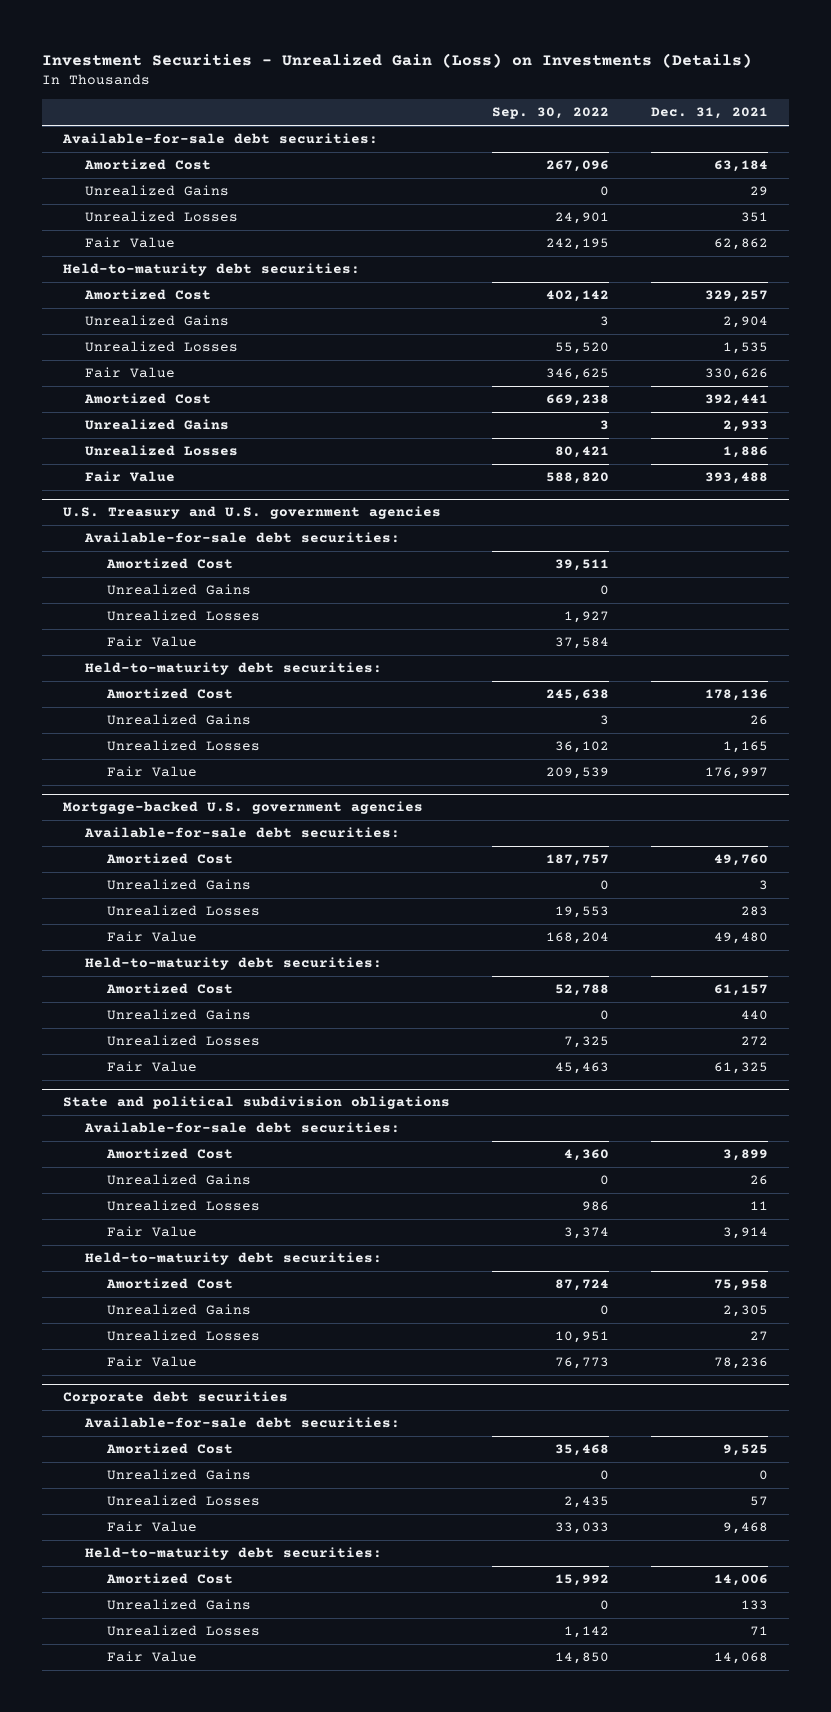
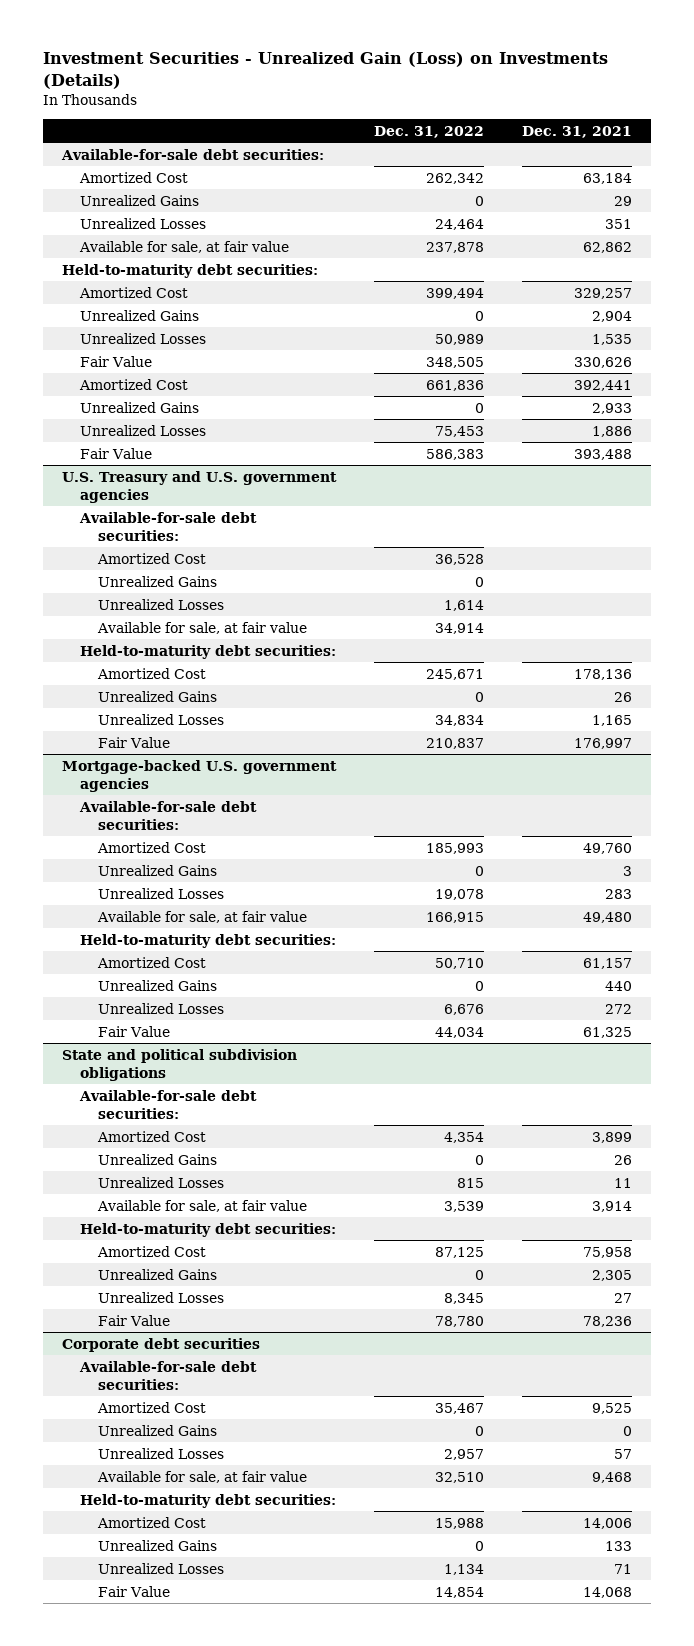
[492,107,610,120] Sep. 30, 2022 -> none
none -> [374,125,485,138] Dec. 31, 2022
[85,237,176,249] Fair Value -> [79,240,290,253] Available for sale, at fair value
[106,636,197,648] Fair Value -> [97,621,308,634] Available for sale, at fair value
[106,931,197,943] Fair Value -> [97,910,308,923] Available for sale, at fair value
[106,1226,197,1238] Fair Value -> [97,1199,308,1212] Available for sale, at fair value
[106,1521,197,1533] Fair Value -> [97,1470,308,1483] Available for sale, at fair value

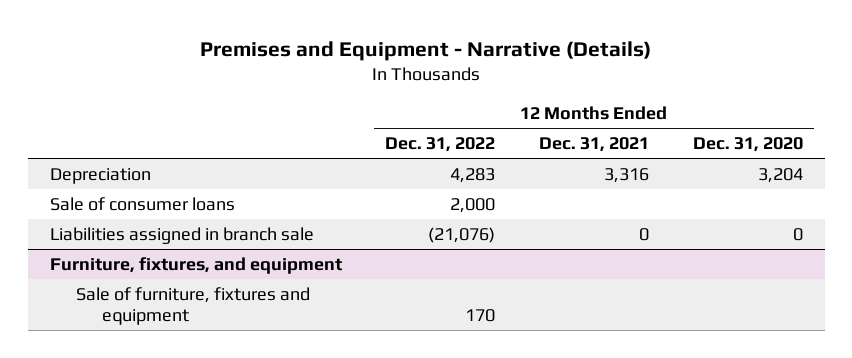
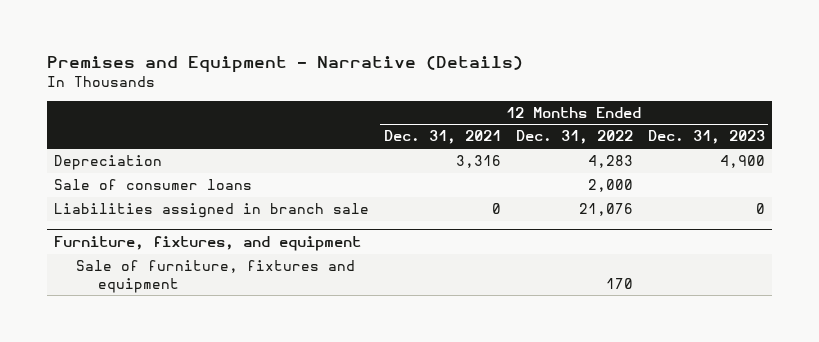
[692,137,803,153] Dec. 31, 2020 -> none
none -> [647,130,765,145] Dec. 31, 2023
[428,226,496,243] (21,076) -> [578,203,633,217] 21,076

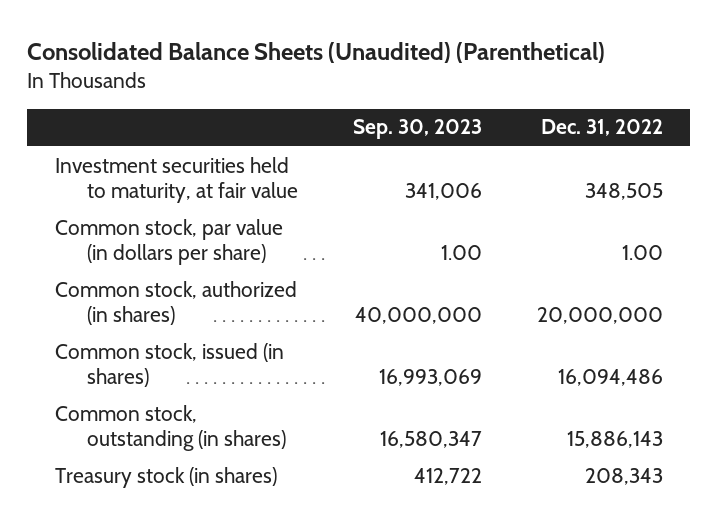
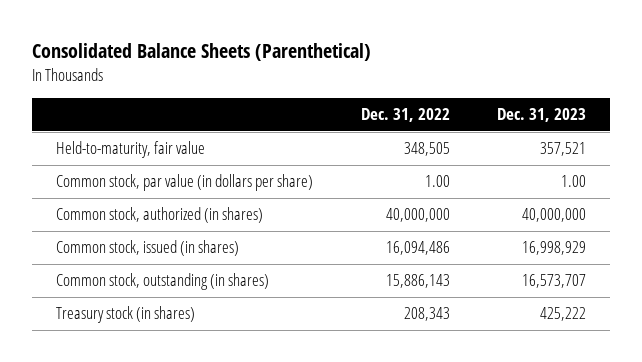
[27,41,606,63] Consolidated Balance Sheets (Unaudited) (Parenthetical) -> [32,43,372,62] Consolidated Balance Sheets (Parenthetical)
[352,119,482,140] Sep. 30, 2023 -> none
none -> [497,108,587,123] Dec. 31, 2023
[54,156,298,204] Investment securities held to maturity, at fair value -> [56,141,206,159] Held-to-maturity, fair value
[536,307,663,325] 20,000,000 -> [385,208,450,223] 40,000,000

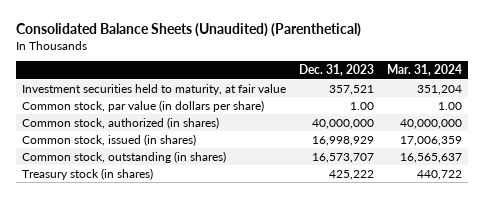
[32,43,372,62] Consolidated Balance Sheets (Parenthetical) -> [15,22,361,37] Consolidated Balance Sheets (Unaudited) (Parenthetical)
[360,108,450,123] Dec. 31, 2022 -> none
none -> [386,64,462,77] Mar. 31, 2024
[56,141,206,159] Held-to-maturity, fair value -> [22,83,287,95] Investment securities held to maturity, at fair value

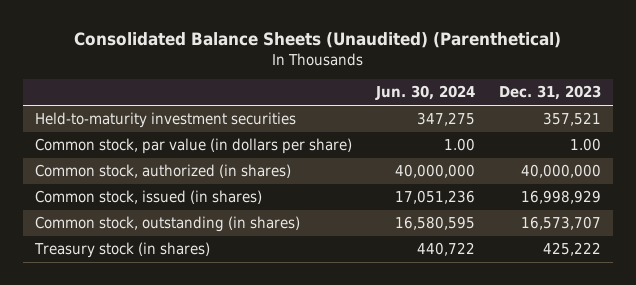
[386,64,462,77] Mar. 31, 2024 -> none
none -> [374,85,475,101] Jun. 30, 2024
[22,83,287,95] Investment securities held to maturity, at fair value -> [34,112,296,129] Held-to-maturity investment securities

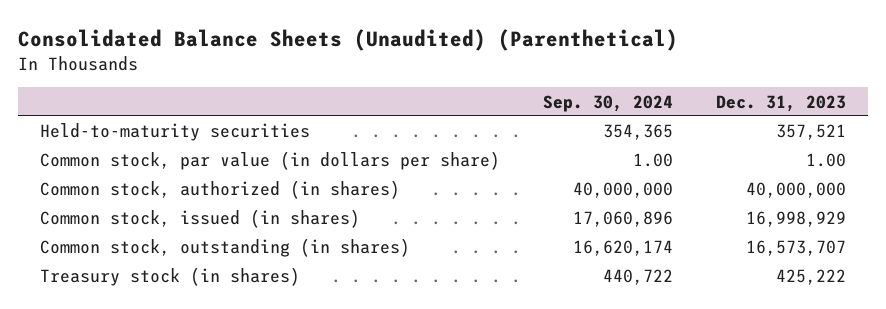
[374,85,475,101] Jun. 30, 2024 -> none
none -> [543,94,674,112] Sep. 30, 2024
[34,112,296,129] Held-to-maturity investment securities -> [39,123,310,142] Held-to-maturity securities

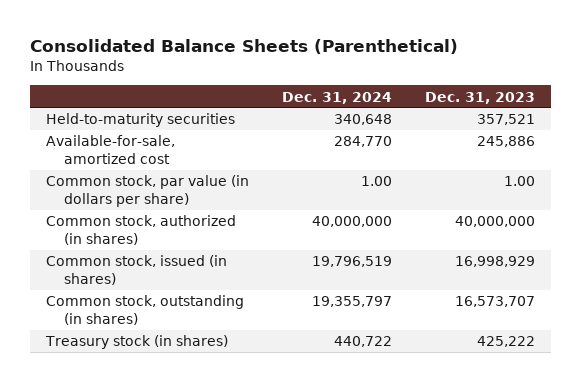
[18,28,679,51] Consolidated Balance Sheets (Unaudited) (Parenthetical) -> [30,39,459,55] Consolidated Balance Sheets (Parenthetical)
[543,94,674,112] Sep. 30, 2024 -> none
none -> [282,91,393,104] Dec. 31, 2024
none -> [46,135,176,165] Available-for-sale, amortized cost

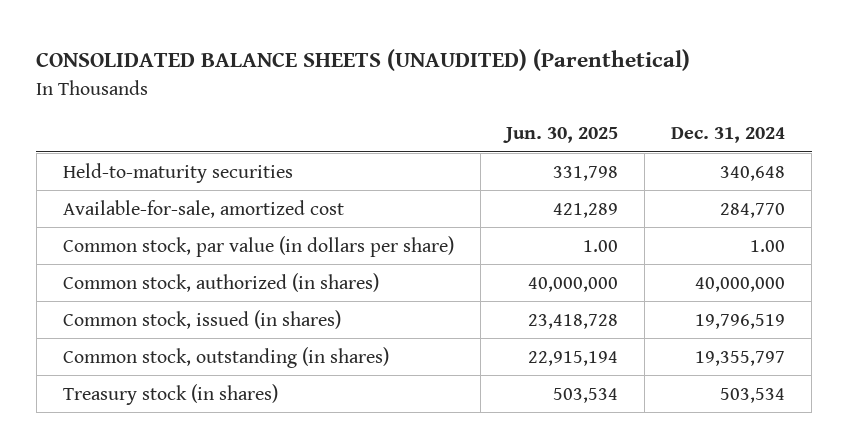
[30,39,459,55] Consolidated Balance Sheets (Parenthetical) -> [36,49,691,72] CONSOLIDATED BALANCE SHEETS (UNAUDITED) (Parenthetical)
[425,91,536,104] Dec. 31, 2023 -> none
none -> [503,127,619,144] Jun. 30, 2025
[334,336,393,348] 440,722 -> [720,387,786,403] 503,534

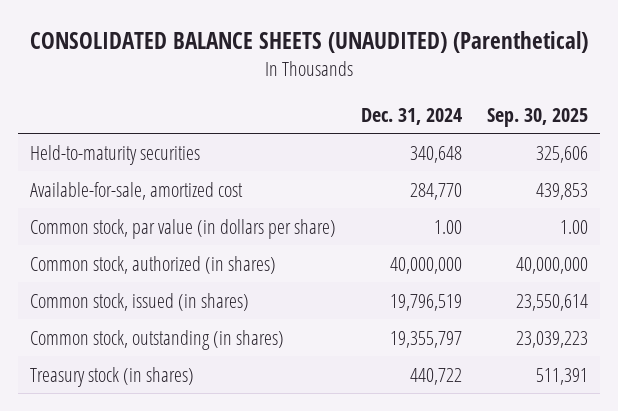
[503,127,619,144] Jun. 30, 2025 -> none
none -> [486,107,588,127] Sep. 30, 2025
[720,387,786,403] 503,534 -> [409,367,462,385] 440,722

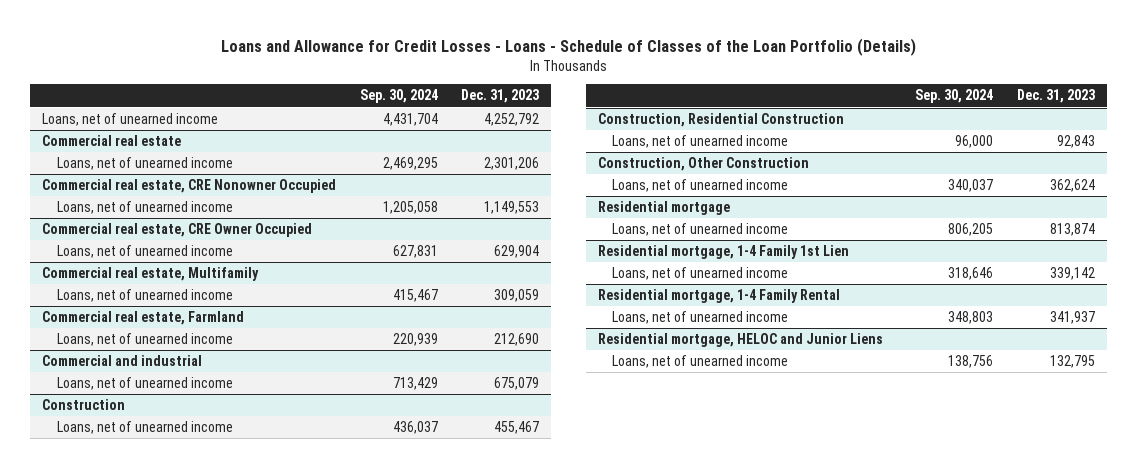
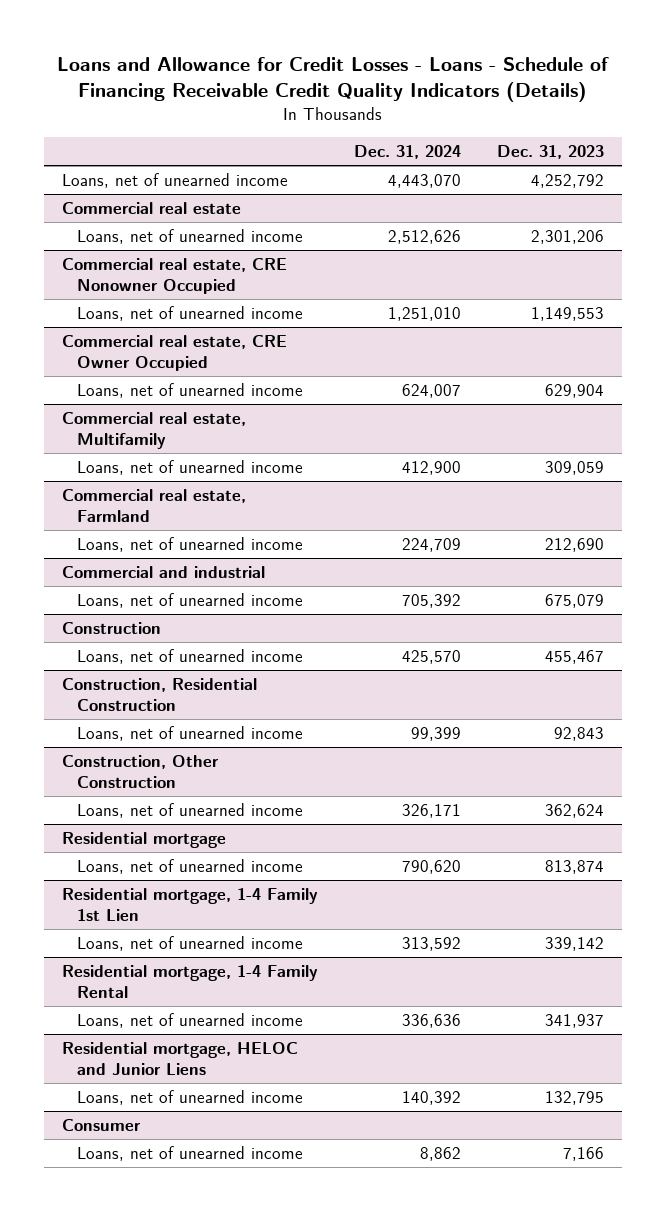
[220,37,916,56] Loans and Allowance for Credit Losses - Loans - Schedule of Classes of the Loan Portfolio (Details) -> [57,56,610,102] Loans and Allowance for Credit Losses - Loans - Schedule of Financing Receivable Credit Quality Indicators (Details)
[359,89,438,104] Sep. 30, 2024 -> none
none -> [354,144,462,159] Dec. 31, 2024
none -> [62,1119,142,1132] Consumer
none -> [76,1146,303,1162] Loans, net of unearned income

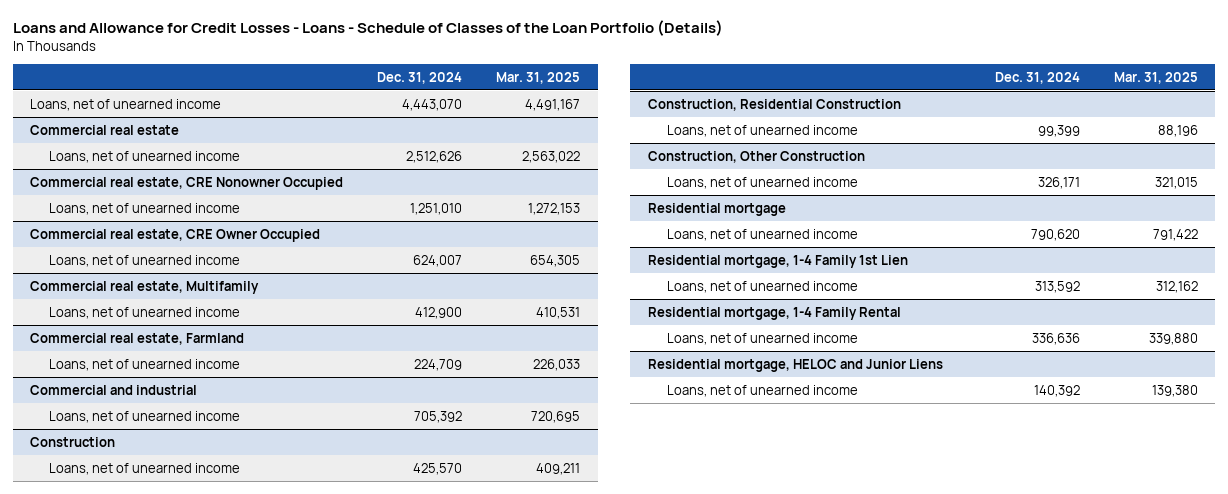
[57,56,610,102] Loans and Allowance for Credit Losses - Loans - Schedule of Financing Receivable Credit Quality Indicators (Details) -> [12,20,723,37] Loans and Allowance for Credit Losses - Loans - Schedule of Classes of the Loan Portfolio (Details)
[497,144,605,159] Dec. 31, 2023 -> none
none -> [496,71,581,84] Mar. 31, 2025
[62,1119,142,1132] Consumer -> none
[76,1146,303,1162] Loans, net of unearned income -> none

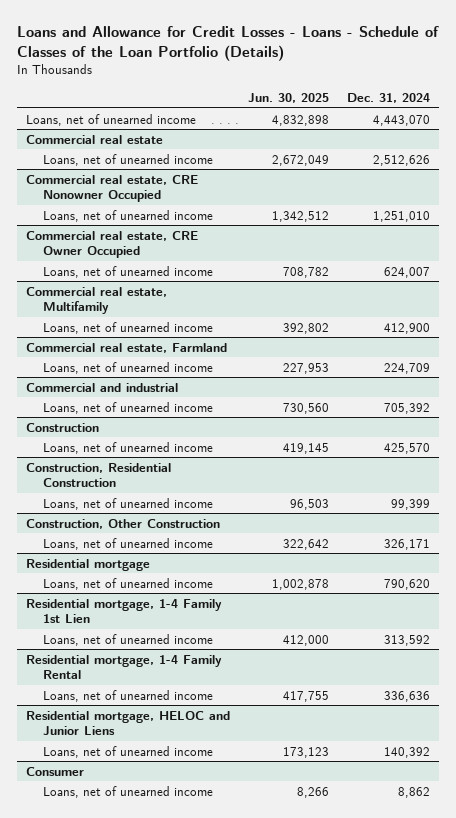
[496,71,581,84] Mar. 31, 2025 -> none
none -> [248,92,330,103] Jun. 30, 2025
none -> [26,766,85,776] Consumer
none -> [43,785,214,798] Loans, net of unearned income

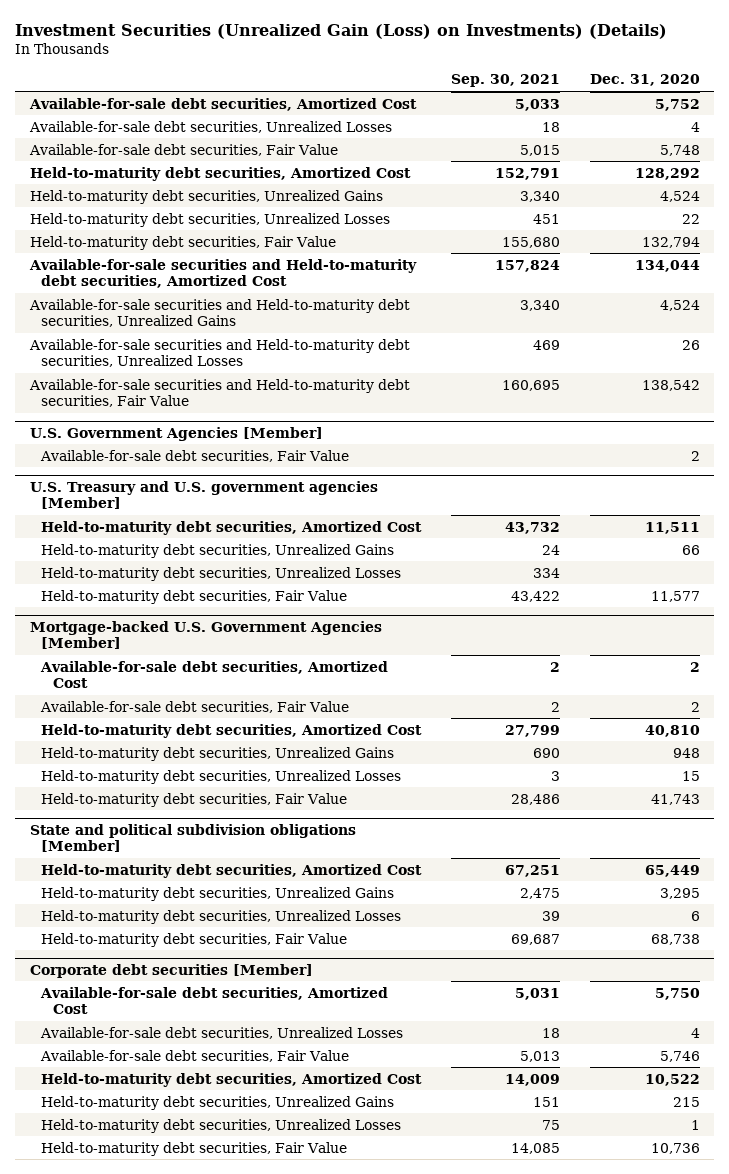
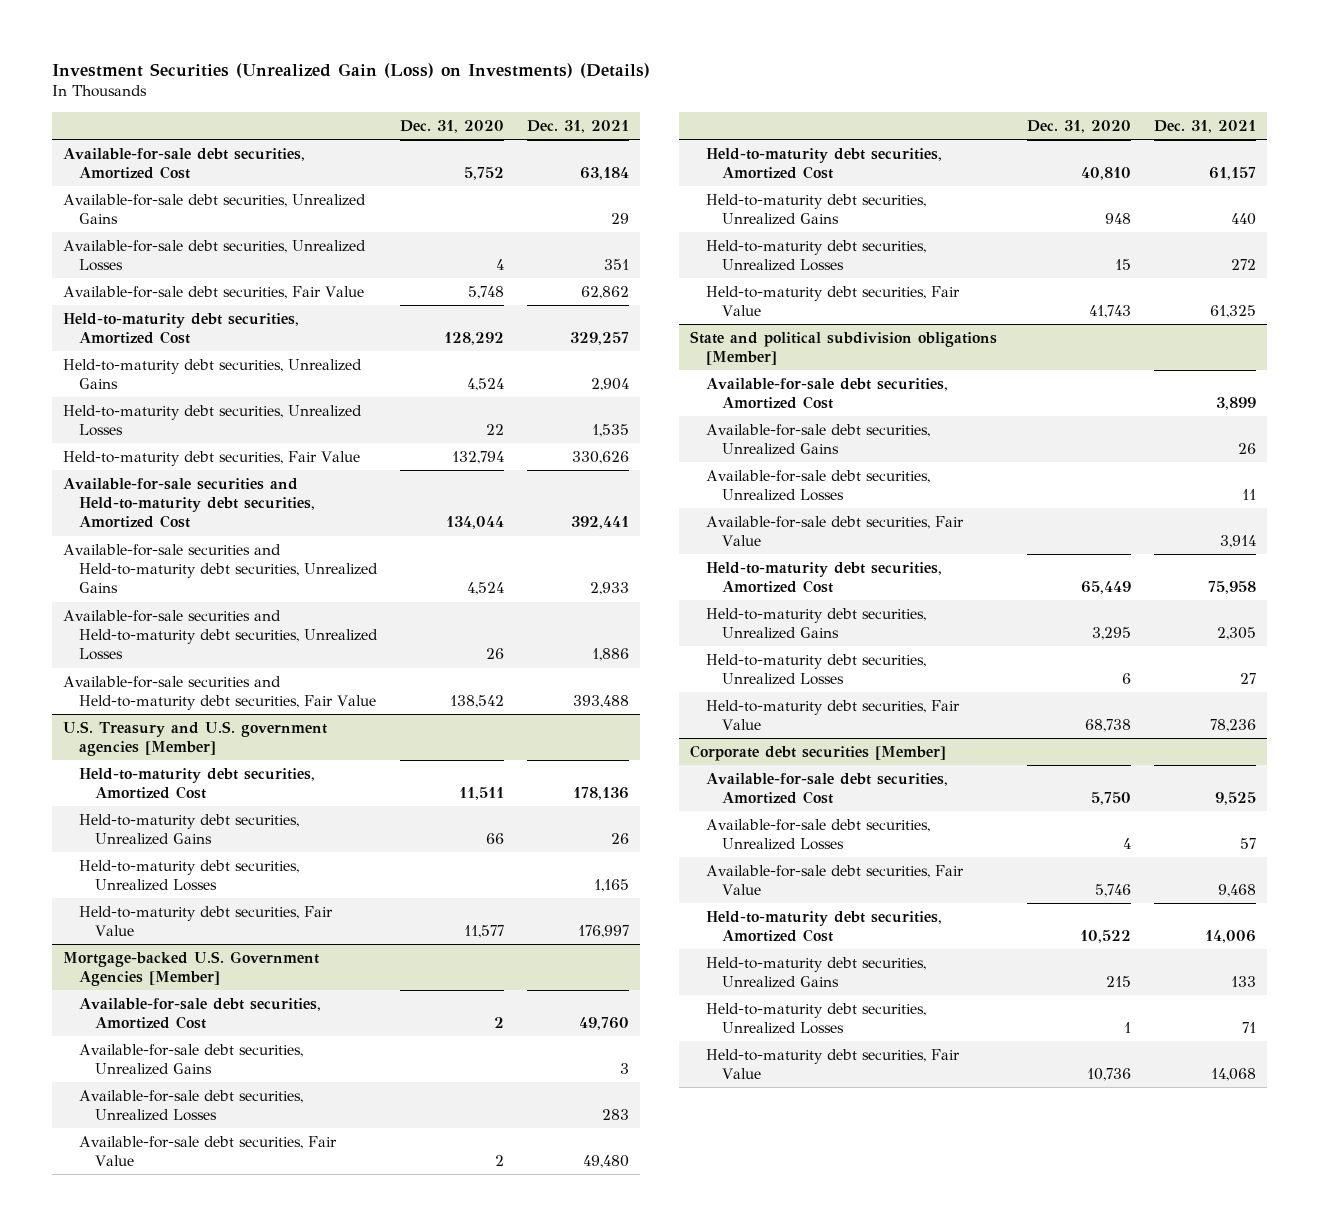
[450,74,560,88] Sep. 30, 2021 -> none
none -> [527,119,630,133] Dec. 31, 2021
none -> [63,193,367,225] Available-for-sale debt securities, Unrealized Gains
[29,426,323,441] U.S. Government Agencies [Member] -> none
[40,449,350,462] Available-for-sale debt securities, Fair Value -> none
none -> [79,1043,304,1076] Available-for-sale debt securities, Unrealized Gains
none -> [79,1089,304,1122] Available-for-sale debt securities, Unrealized Losses
none -> [706,377,949,410] Available-for-sale debt securities, Amortized Cost
none -> [706,423,931,456] Available-for-sale debt securities, Unrealized Gains
none -> [706,469,931,502] Available-for-sale debt securities, Unrealized Losses
none -> [706,515,965,547] Available-for-sale debt securities, Fair Value

